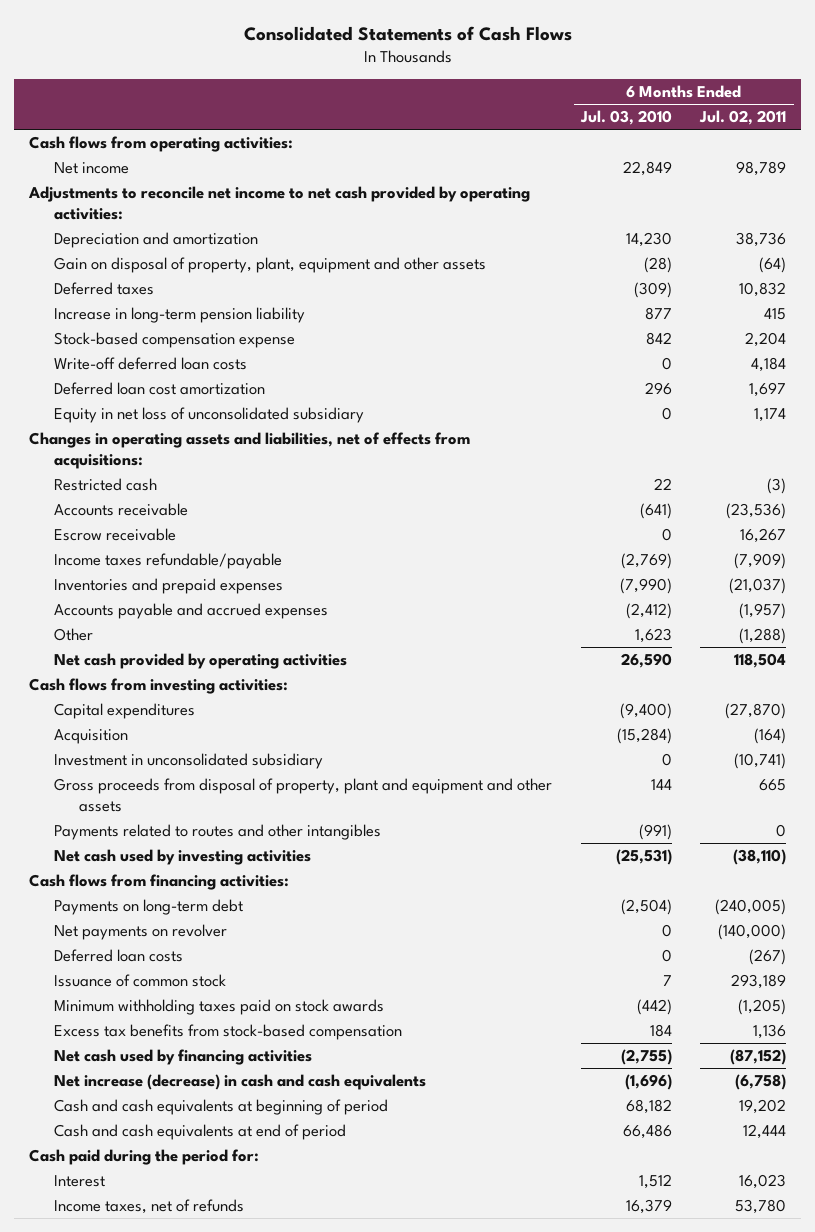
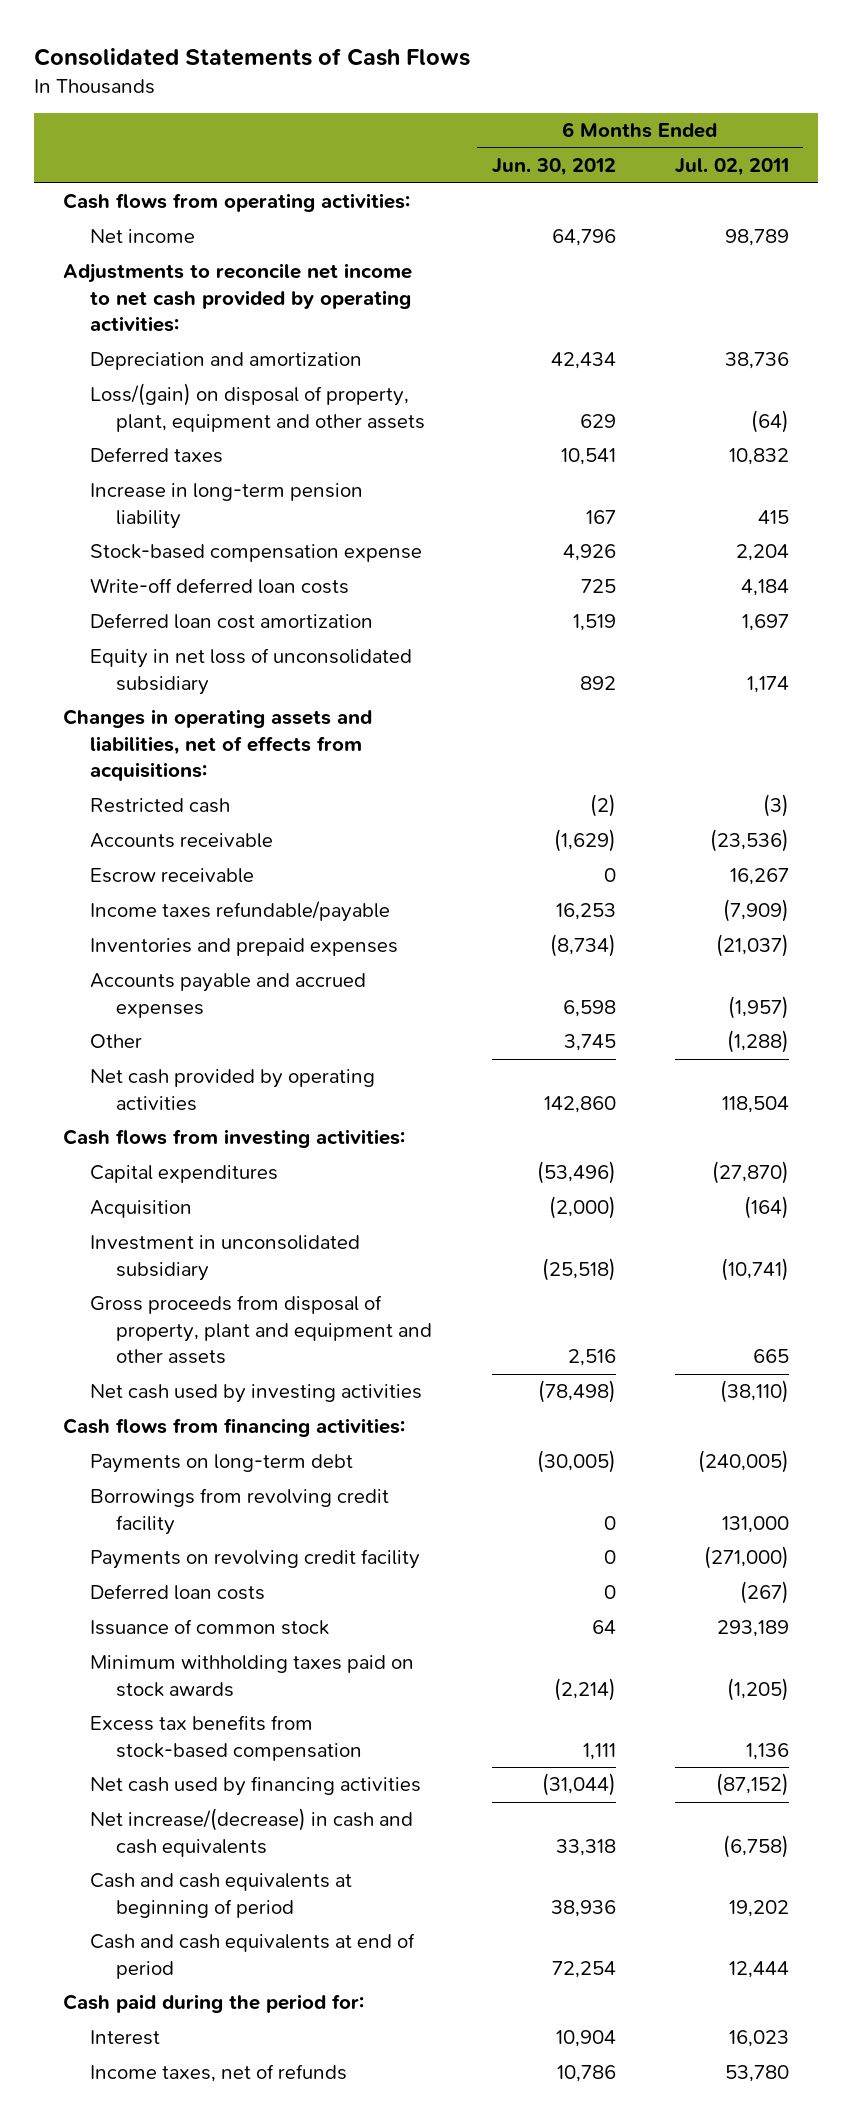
[579,110,672,126] Jul. 03, 2010 -> none
none -> [491,158,616,177] Jun. 30, 2012
[54,257,487,274] Gain on disposal of property, plant, equipment and other assets -> [89,383,426,432] Loss/(gain) on disposal of property, plant, equipment and other assets
[54,824,382,841] Payments related to routes and other intangibles -> none
[54,924,228,941] Net payments on revolver -> none
none -> [89,1488,389,1535] Borrowings from revolving credit facility
none -> [89,1549,420,1570] Payments on revolving credit facility
[54,1074,427,1091] Net increase (decrease) in cash and cash equivalents -> [89,1808,413,1857] Net increase/(decrease) in cash and cash equivalents

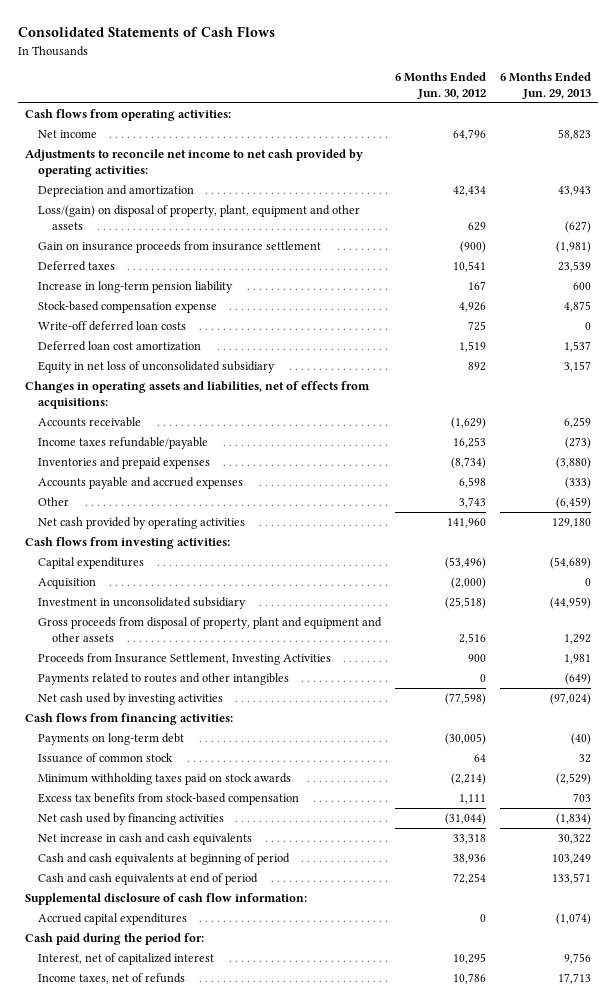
[674,158,789,177] Jul. 02, 2011 -> none
none -> [499,72,591,100] 6 Months Ended Jun. 29, 2013
none -> [38,240,322,253] Gain on insurance proceeds from insurance settlement
[89,798,230,814] Restricted cash -> none
[89,868,254,884] Escrow receivable -> none
[563,1034,616,1052] 3,745 -> [459,496,487,508] 3,743
[543,1095,616,1113] 142,860 -> [447,517,487,528] 141,960
none -> [38,652,332,665] Proceeds from Insurance Settlement, Investing Activities
none -> [38,672,290,685] Payments related to routes and other intangibles
[537,1380,616,1404] (78,498) -> [445,692,487,705] (77,598)
[89,1488,389,1535] Borrowings from revolving credit facility -> none
[89,1549,420,1570] Payments on revolving credit facility -> none
[89,1584,265,1601] Deferred loan costs -> none
[89,1808,413,1857] Net increase/(decrease) in cash and cash equivalents -> [38,832,253,845] Net increase in cash and cash equivalents
none -> [24,892,307,905] Supplemental disclosure of cash flow information:
none -> [38,912,188,925] Accrued capital expenditures
[89,2030,160,2046] Interest -> [38,952,215,965] Interest, net of capitalized interest
[555,2030,616,2048] 10,904 -> [453,952,487,964] 10,295

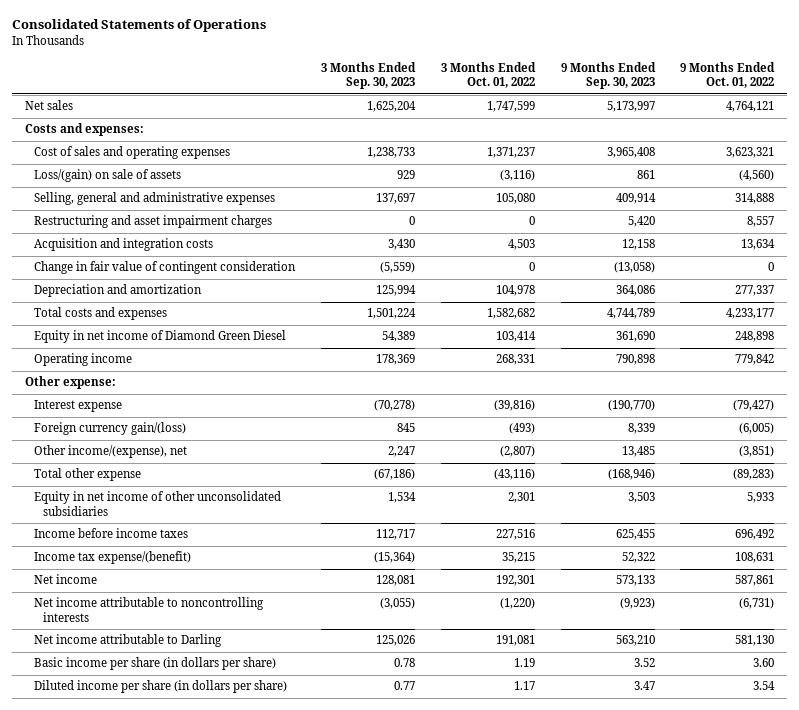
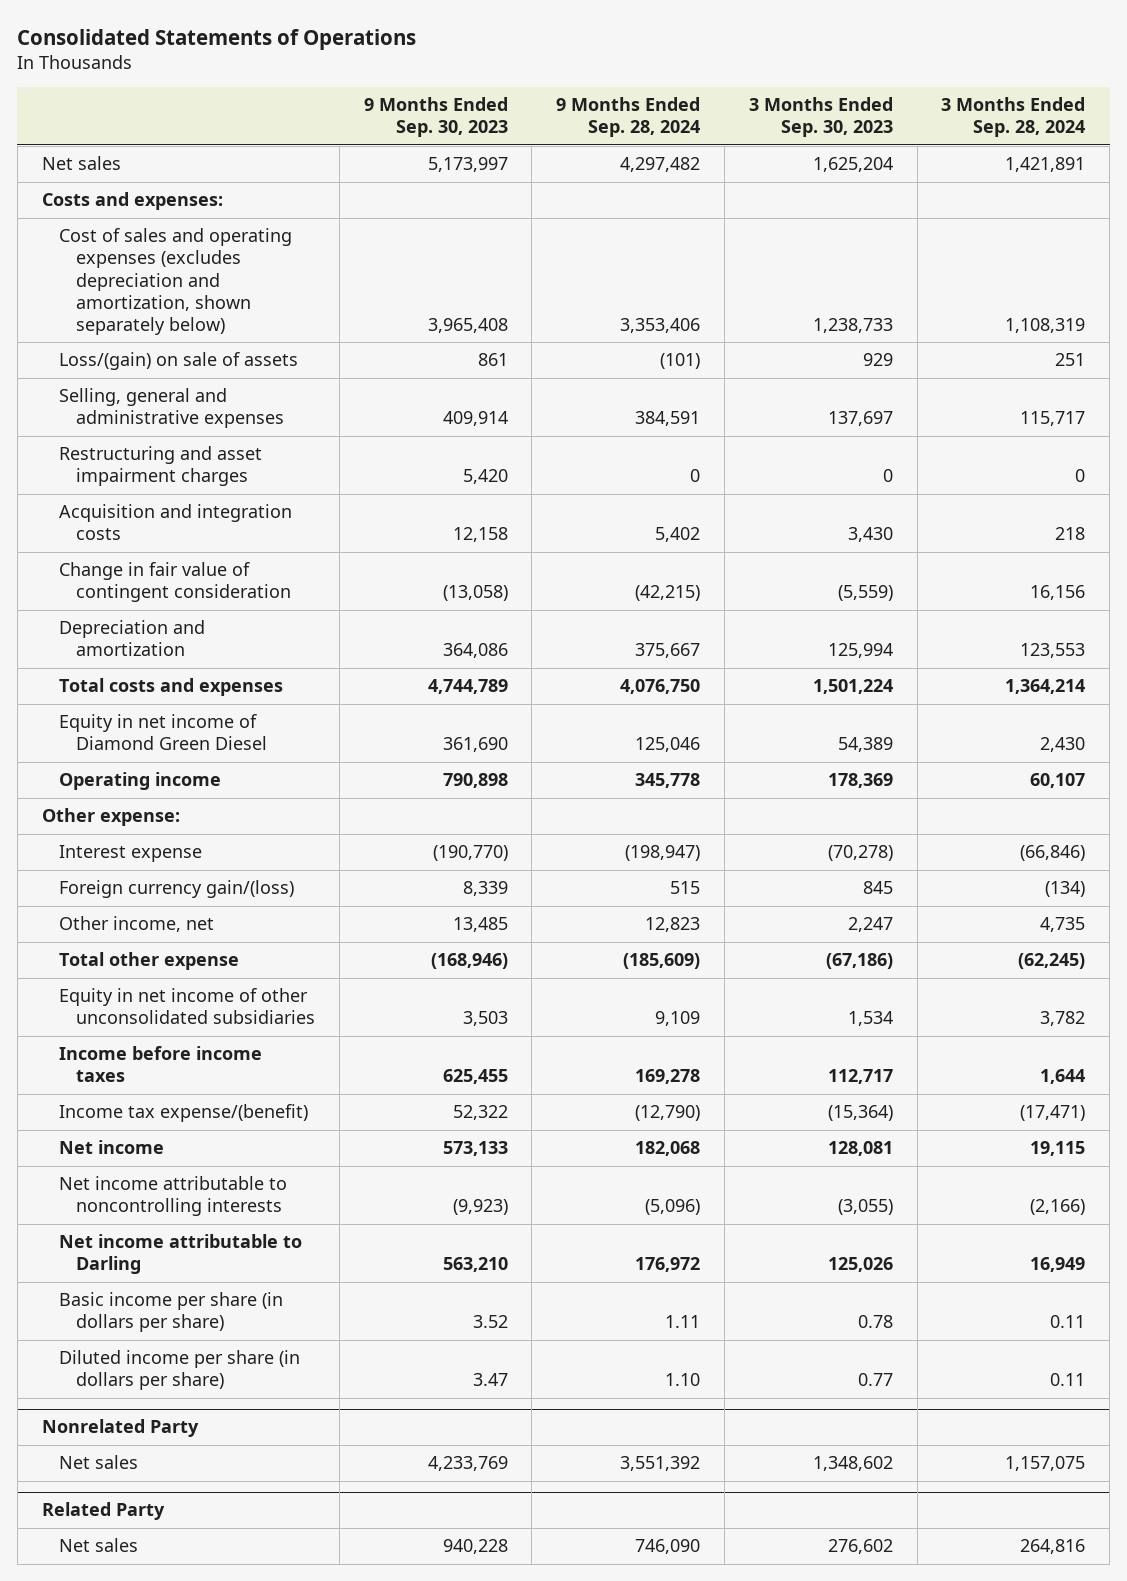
[440,61,536,89] 3 Months Ended Oct. 01, 2022 -> none
[680,61,776,89] 9 Months Ended Oct. 01, 2022 -> none
none -> [556,97,701,138] 9 Months Ended Sep. 28, 2024
none -> [941,97,1086,138] 3 Months Ended Sep. 28, 2024
[33,146,230,160] Cost of sales and operating expenses -> [58,228,292,335] Cost of sales and operating expenses (excludes depreciation and amortization, shown separately below)
[33,445,187,459] Other income/(expense), net -> [58,916,214,933] Other income, net
none -> [41,1419,199,1438] Nonrelated Party
none -> [58,1455,138,1470] Net sales
none -> [41,1502,165,1521] Related Party
none -> [58,1538,138,1553] Net sales

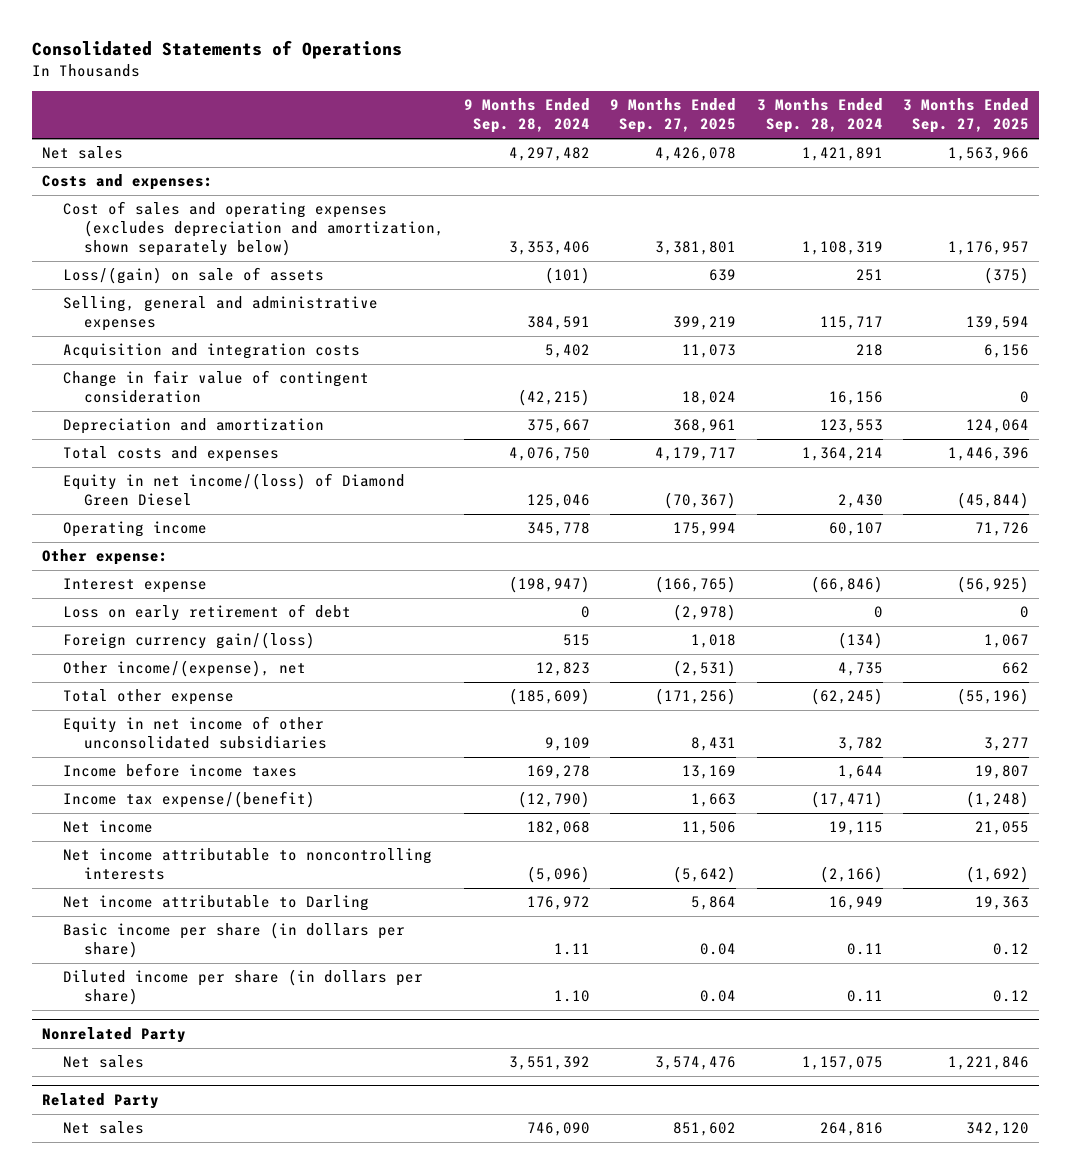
[363,97,508,138] 9 Months Ended Sep. 30, 2023 -> none
[748,97,893,138] 3 Months Ended Sep. 30, 2023 -> none
none -> [610,98,737,134] 9 Months Ended Sep. 27, 2025
none -> [902,98,1029,134] 3 Months Ended Sep. 27, 2025
[58,446,262,487] Restructuring and asset impairment charges -> none
[58,714,268,751] Equity in net income of Diamond Green Diesel -> [62,473,405,507] Equity in net income/(loss) of Diamond Green Diesel
none -> [62,604,351,622] Loss on early retirement of debt
[58,916,214,933] Other income, net -> [62,660,306,678] Other income/(expense), net

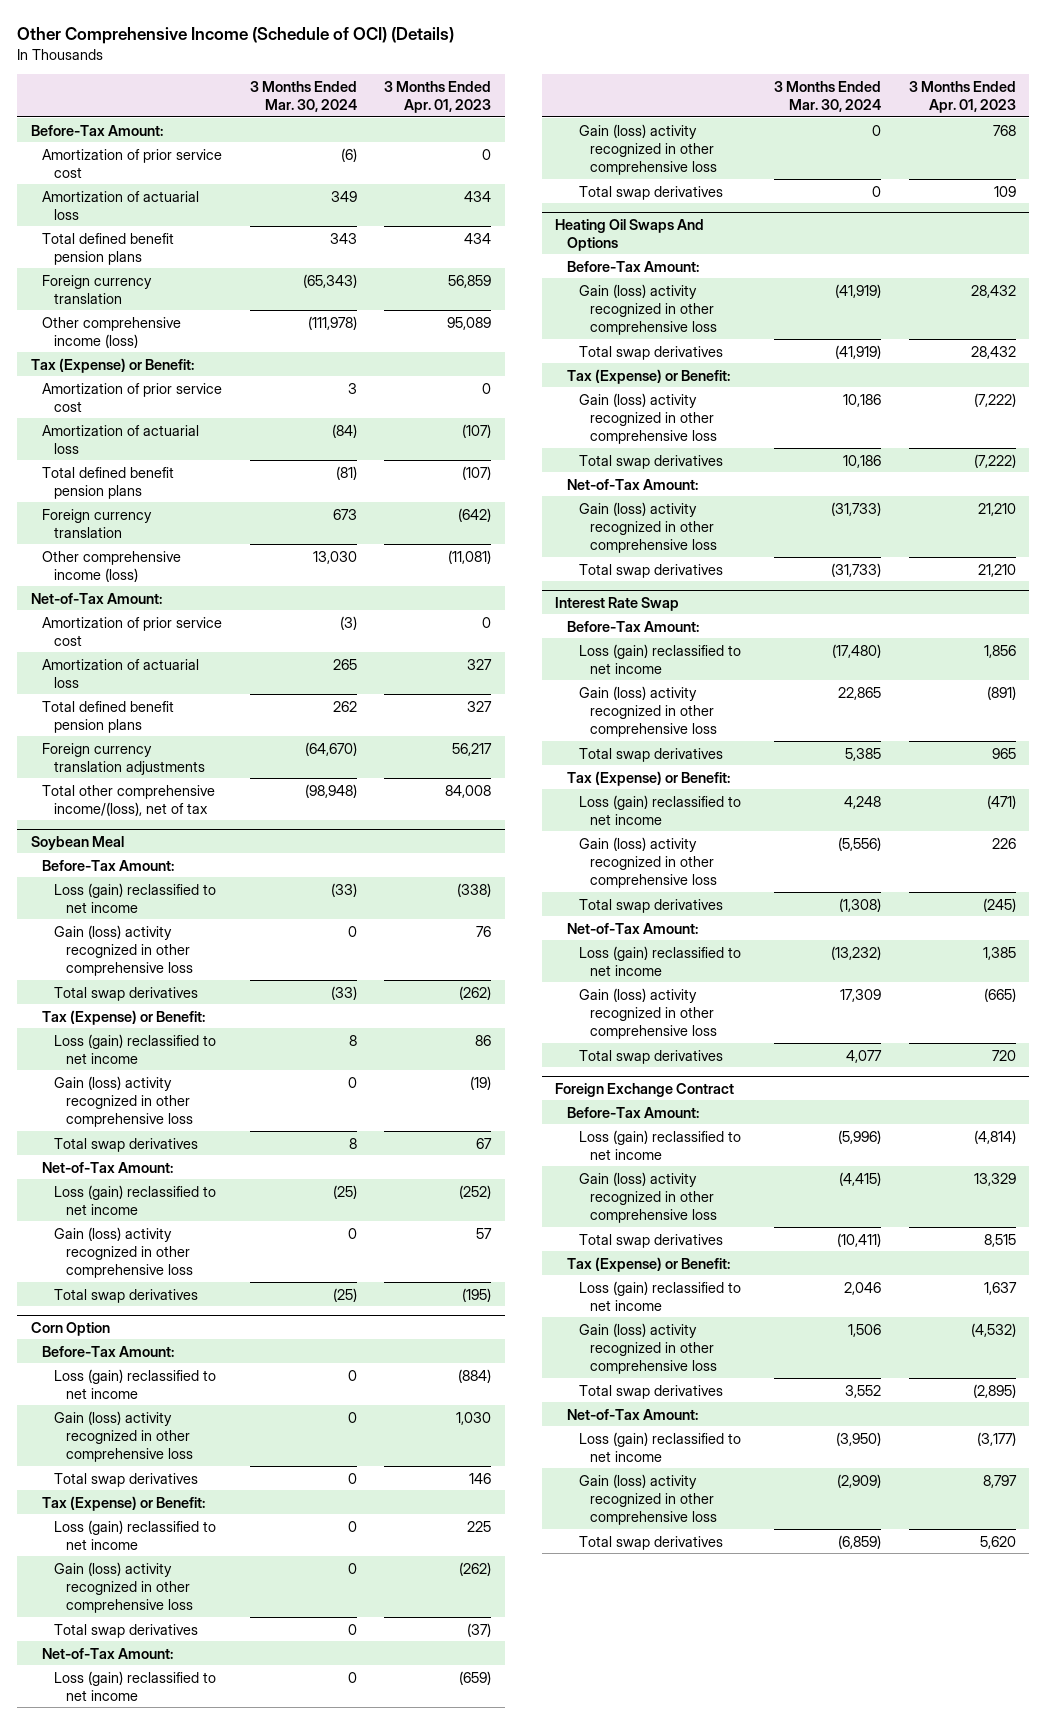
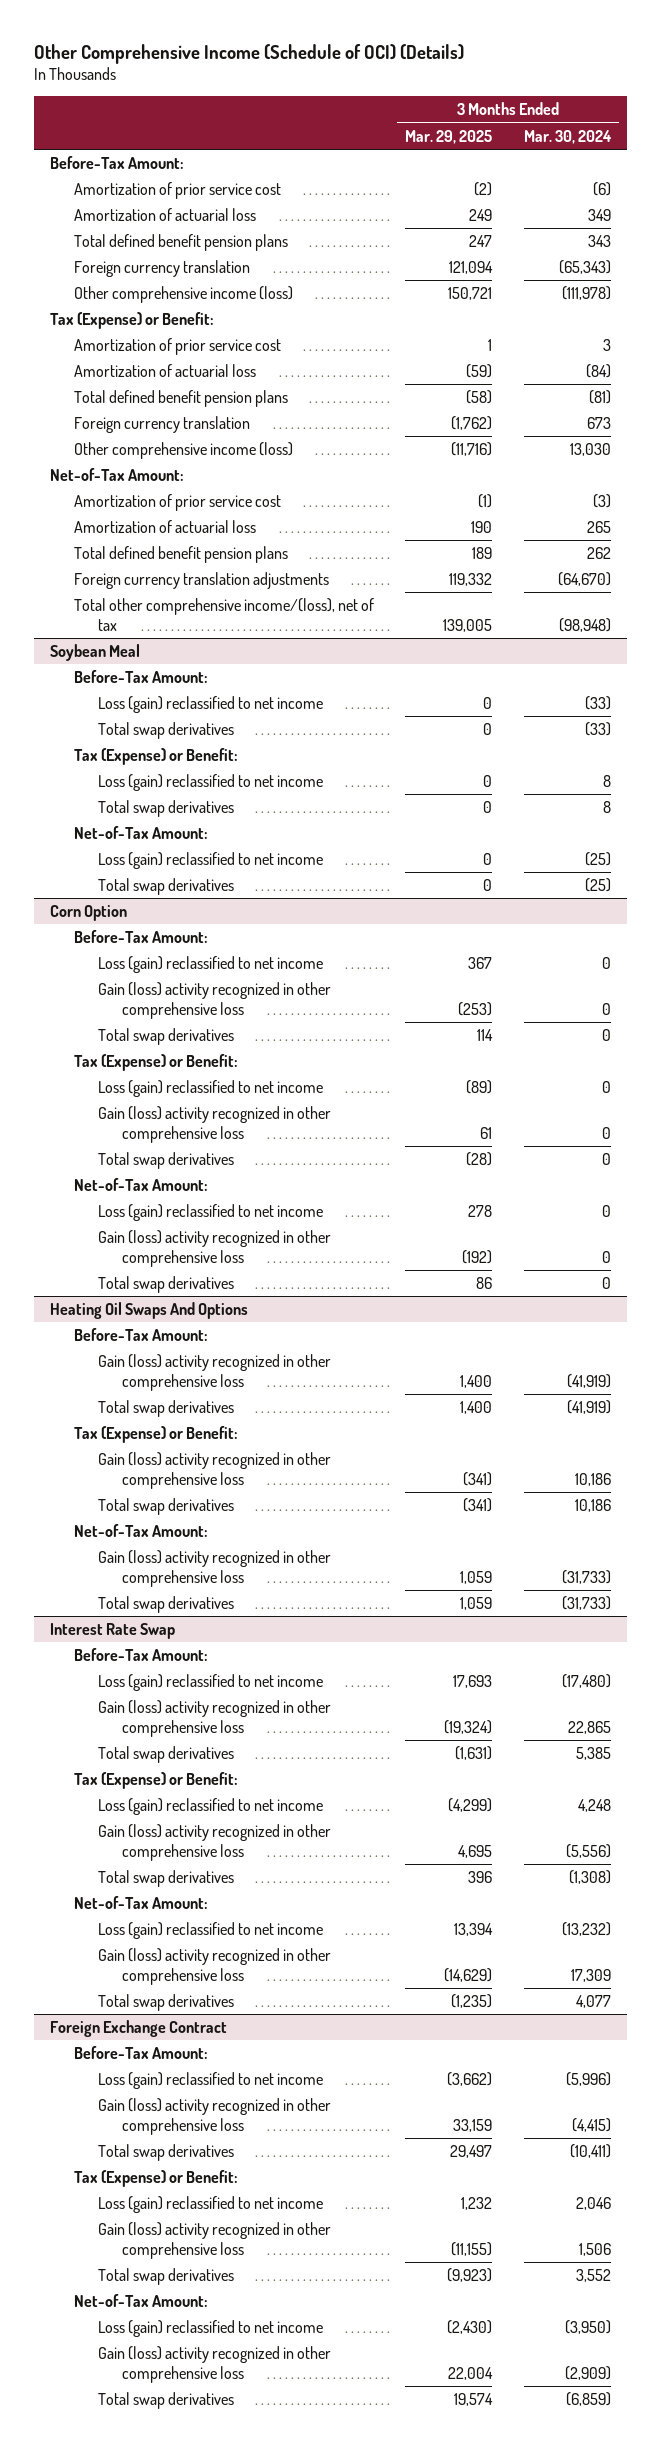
[384,80,492,113] 3 Months Ended Apr. 01, 2023 -> none
none -> [405,129,493,144] Mar. 29, 2025
[54,924,193,976] Gain (loss) activity recognized in other comprehensive loss -> none
[54,1075,193,1127] Gain (loss) activity recognized in other comprehensive loss -> none
[54,1226,193,1278] Gain (loss) activity recognized in other comprehensive loss -> none

